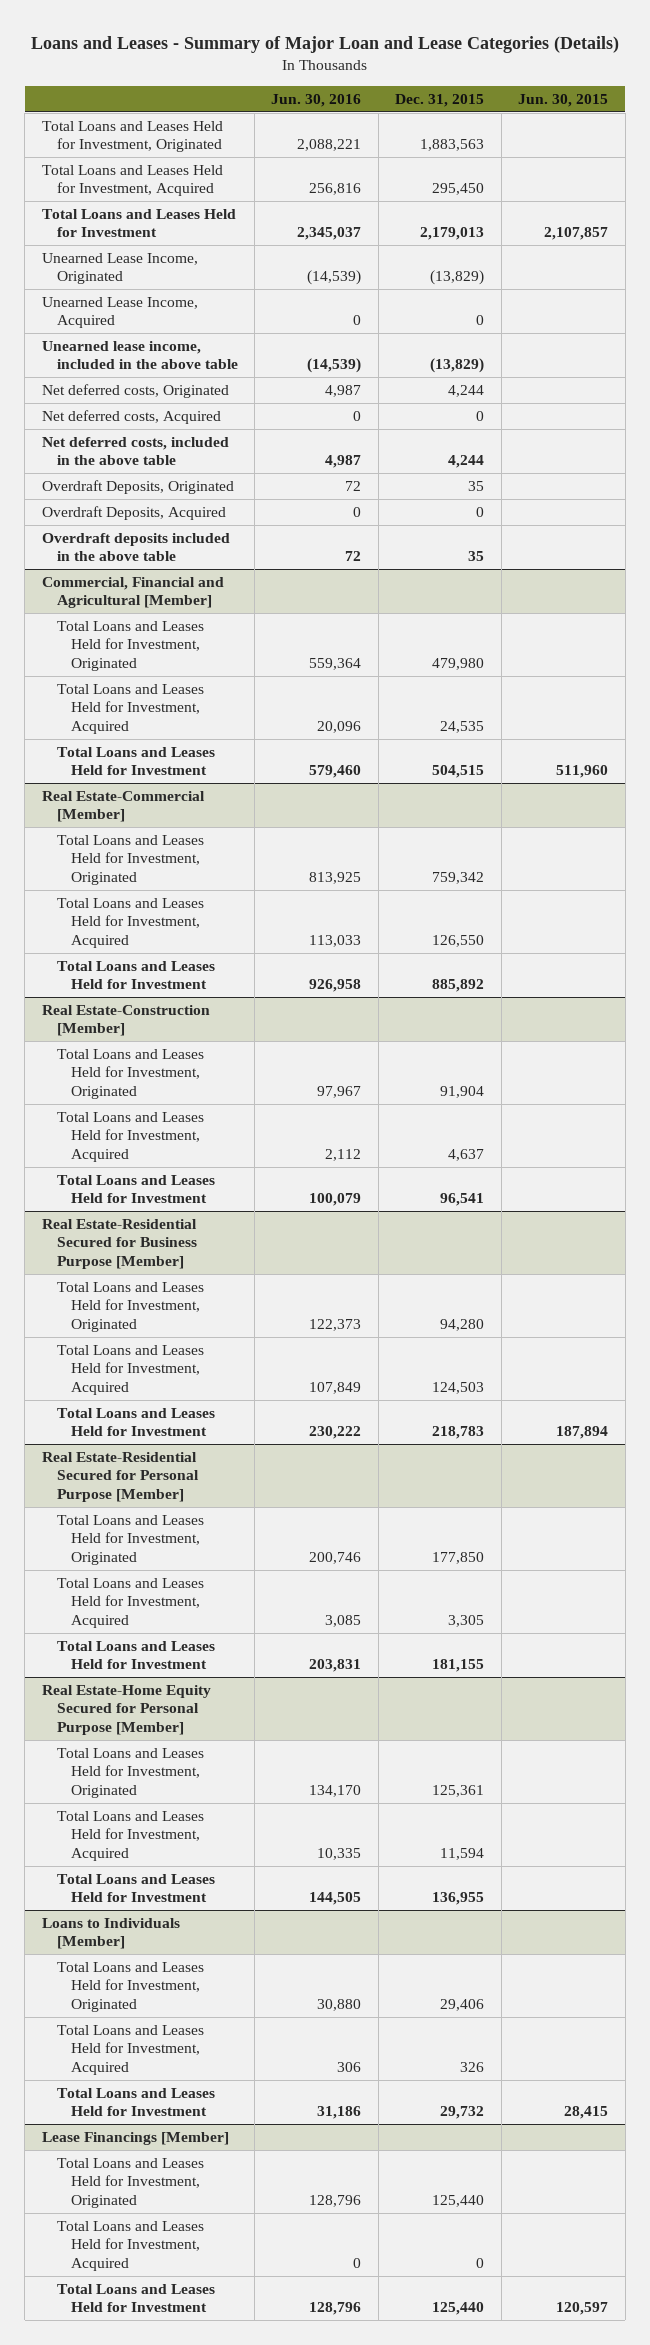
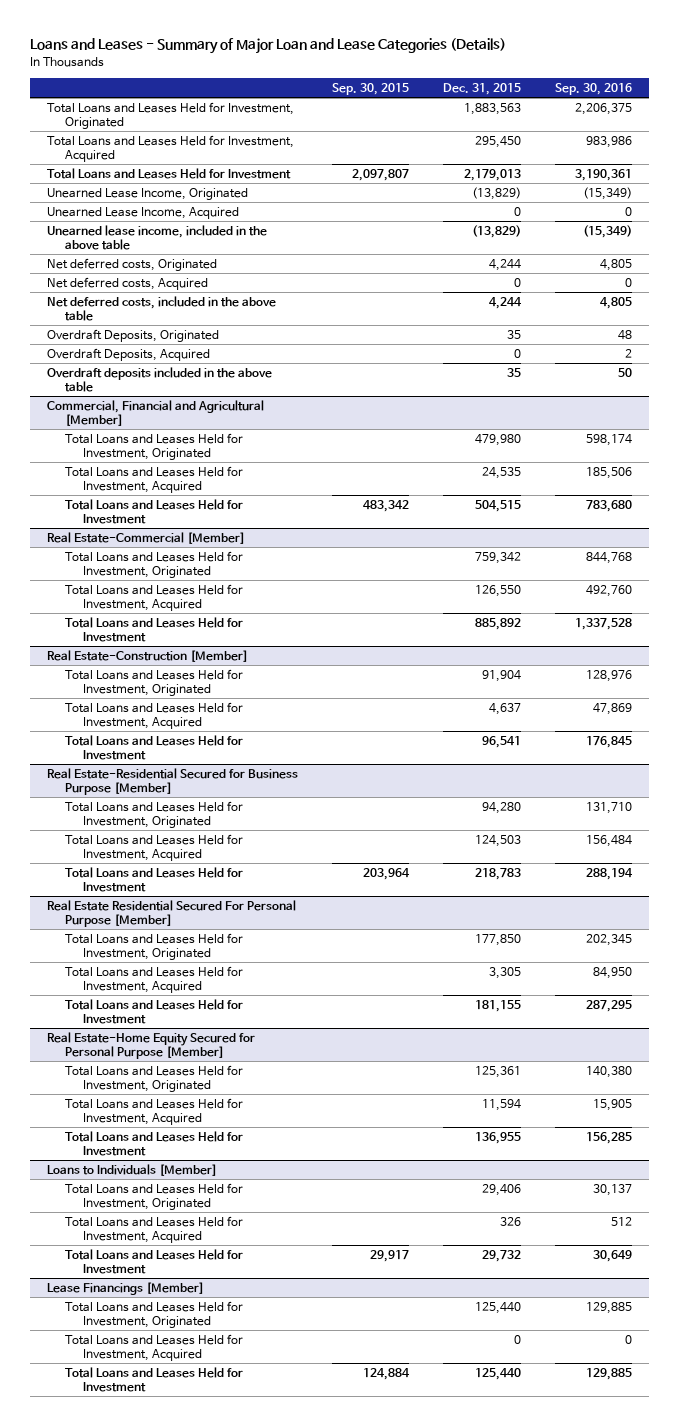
[271,93,362,107] Jun. 30, 2016 -> none
[518,93,609,107] Jun. 30, 2015 -> none
none -> [332,82,410,95] Sep. 30, 2015
none -> [555,82,633,95] Sep. 30, 2016
[41,1452,199,1502] Real Estate-Residential Secured for Personal Purpose [Member] -> [47,899,297,928] Real Estate Residential Secured For Personal Purpose [Member]

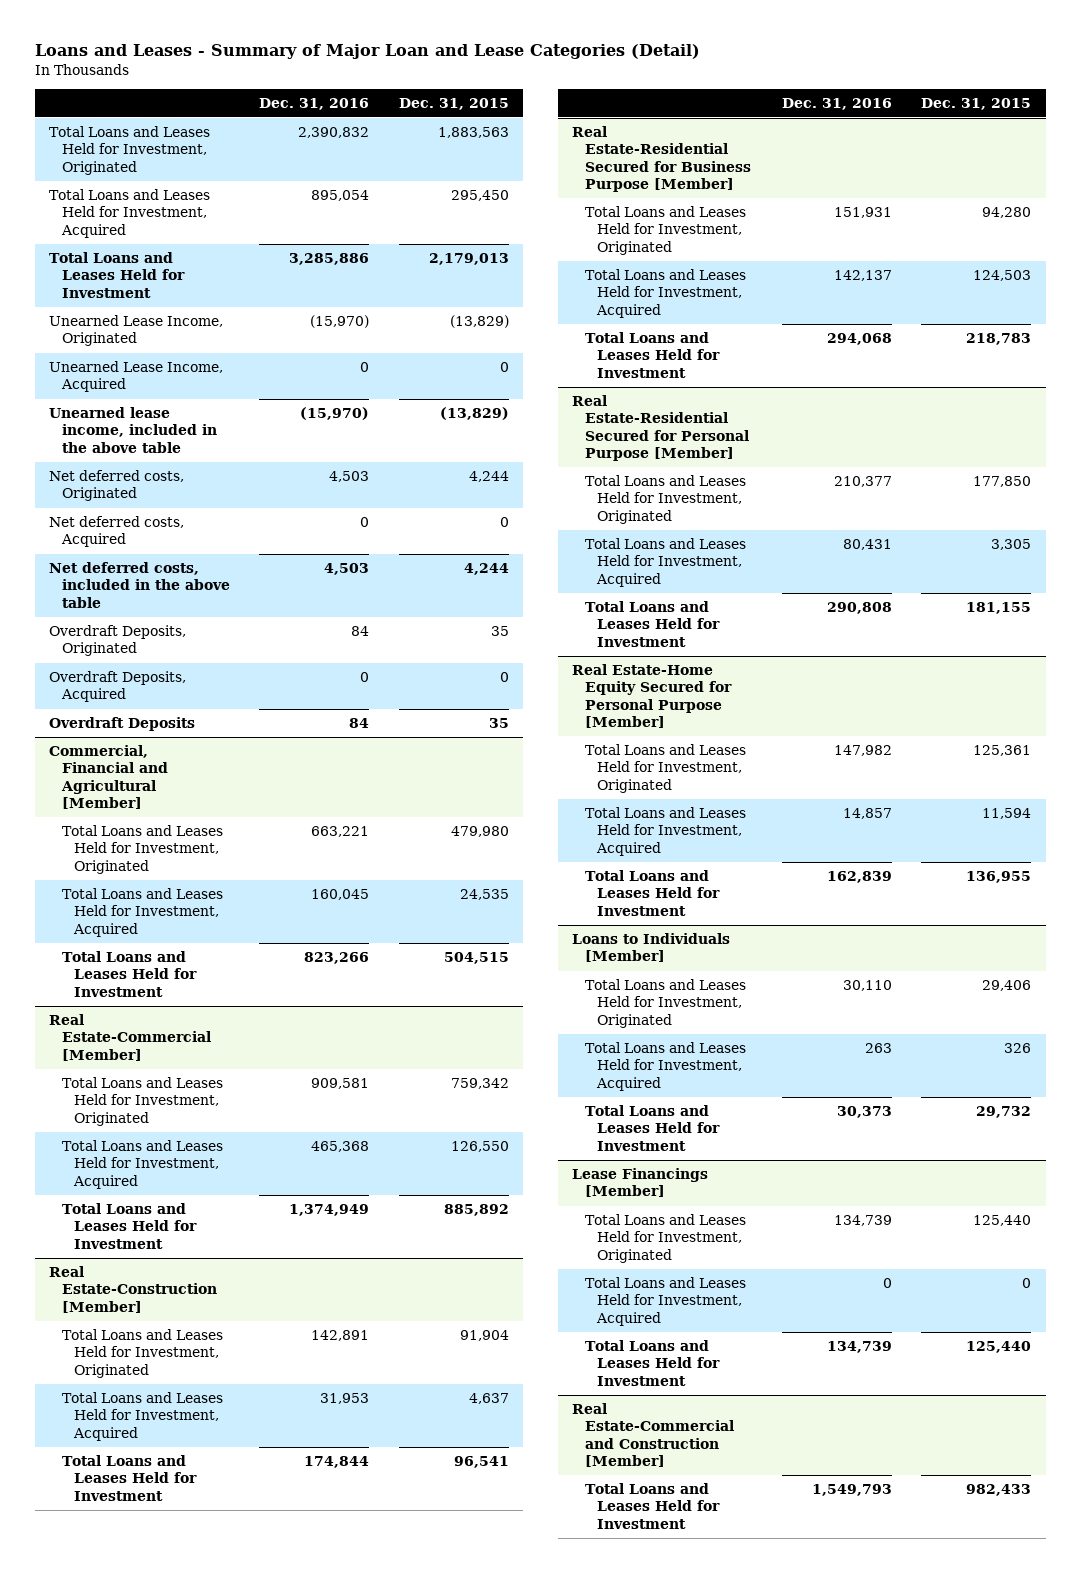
[30,38,507,55] Loans and Leases - Summary of Major Loan and Lease Categories (Details) -> [34,44,700,60] Loans and Leases - Summary of Major Loan and Lease Categories (Detail)
[332,82,410,95] Sep. 30, 2015 -> none
[555,82,633,95] Sep. 30, 2016 -> none
none -> [259,97,370,110] Dec. 31, 2016
[47,366,273,393] Overdraft deposits included in the above table -> [49,717,196,732] Overdraft Deposits
[47,899,297,928] Real Estate Residential Secured For Personal Purpose [Member] -> [572,395,749,462] Real Estate-Residential Secured for Personal Purpose [Member]
none -> [572,1403,734,1468] Real Estate-Commercial and Construction [Member]
none -> [584,1483,721,1529] Total Loans and Leases Held for Investment

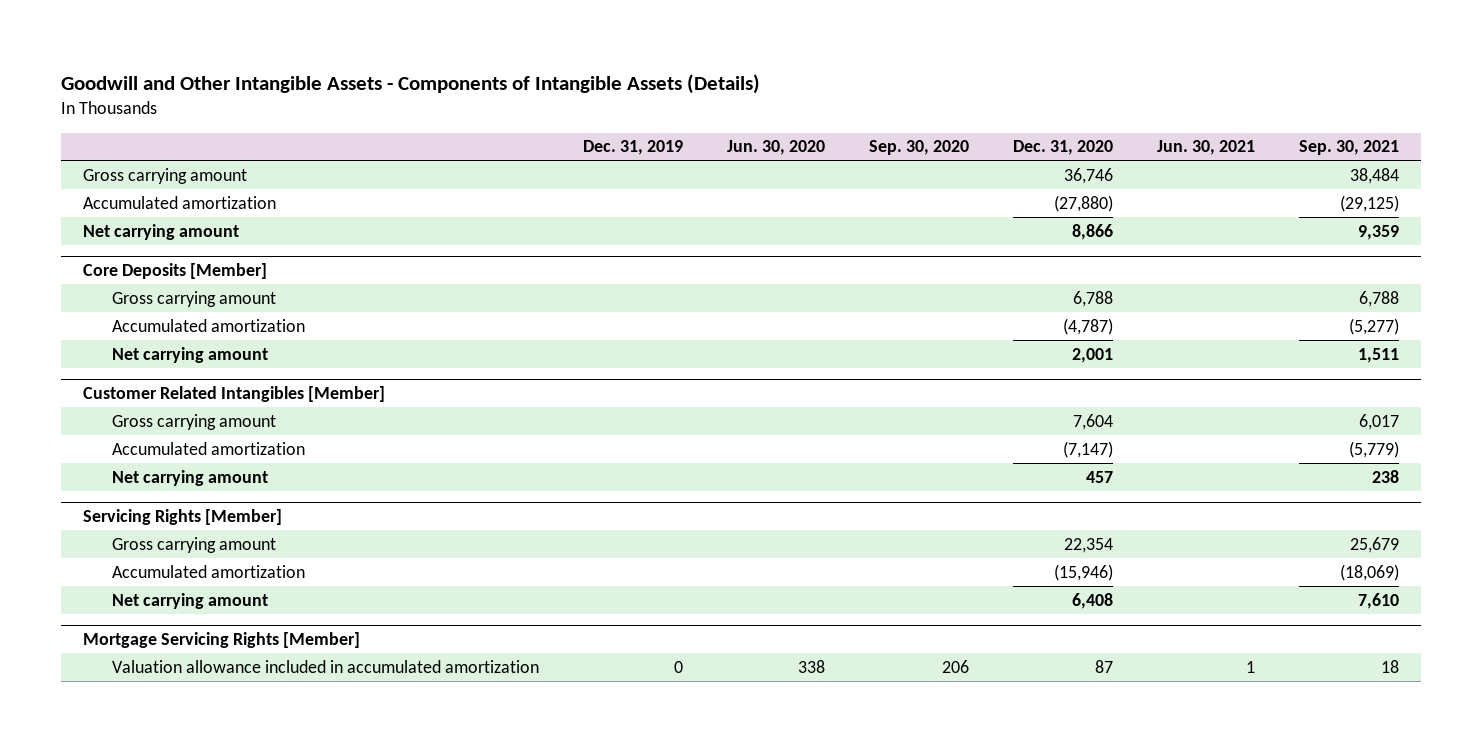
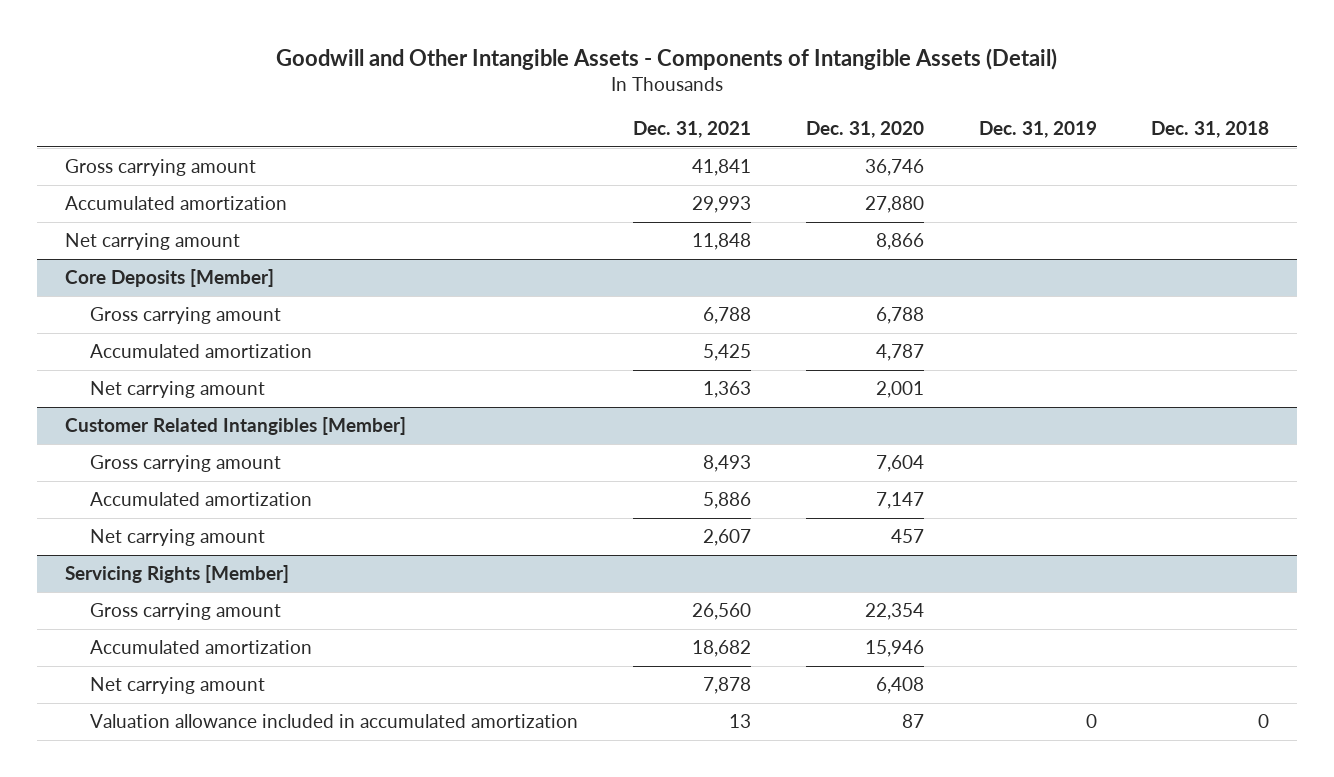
[61,73,761,94] Goodwill and Other Intangible Assets - Components of Intangible Assets (Details) -> [276,48,1058,71] Goodwill and Other Intangible Assets - Components of Intangible Assets (Detail)
[726,140,825,156] Jun. 30, 2020 -> none
[868,140,969,156] Sep. 30, 2020 -> none
[1157,140,1256,156] Jun. 30, 2021 -> none
[1299,140,1400,156] Sep. 30, 2021 -> none
none -> [632,121,751,139] Dec. 31, 2021
none -> [1151,121,1270,139] Dec. 31, 2018
[1054,194,1114,212] (27,880) -> [864,196,924,214] 27,880
[1063,317,1114,335] (4,787) -> [875,344,924,362] 4,787
[1063,440,1114,458] (7,147) -> [875,492,924,510] 7,147
[1054,563,1114,581] (15,946) -> [864,640,924,658] 15,946
[83,632,361,649] Mortgage Servicing Rights [Member] -> none

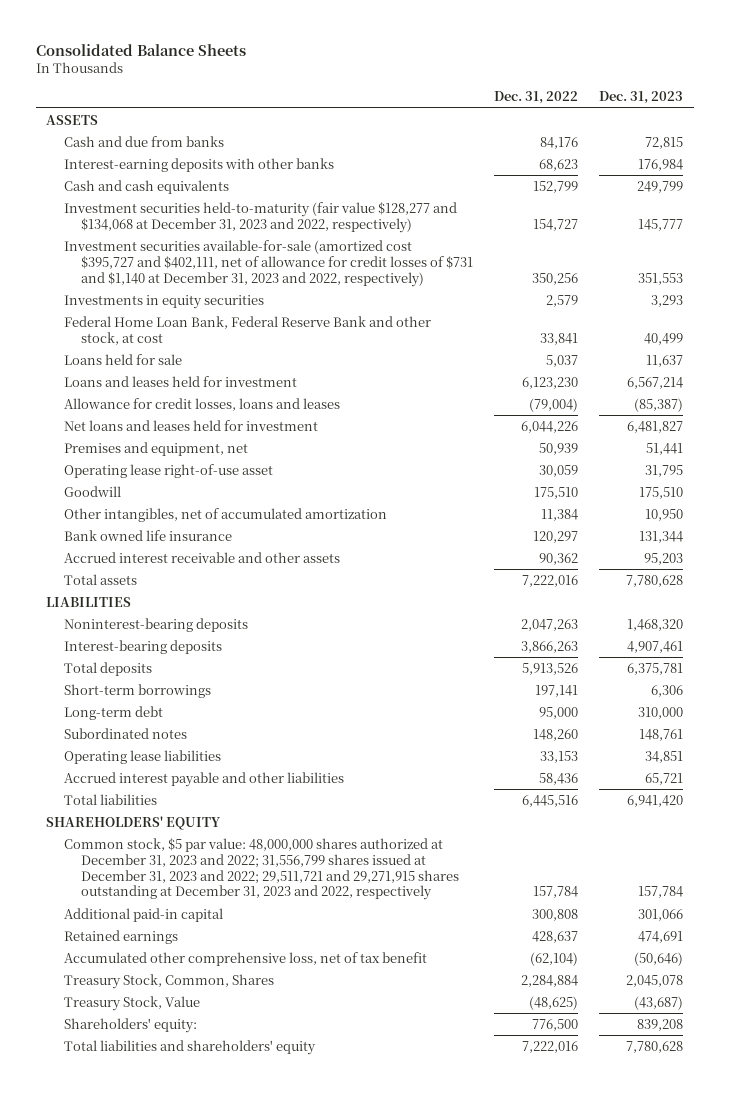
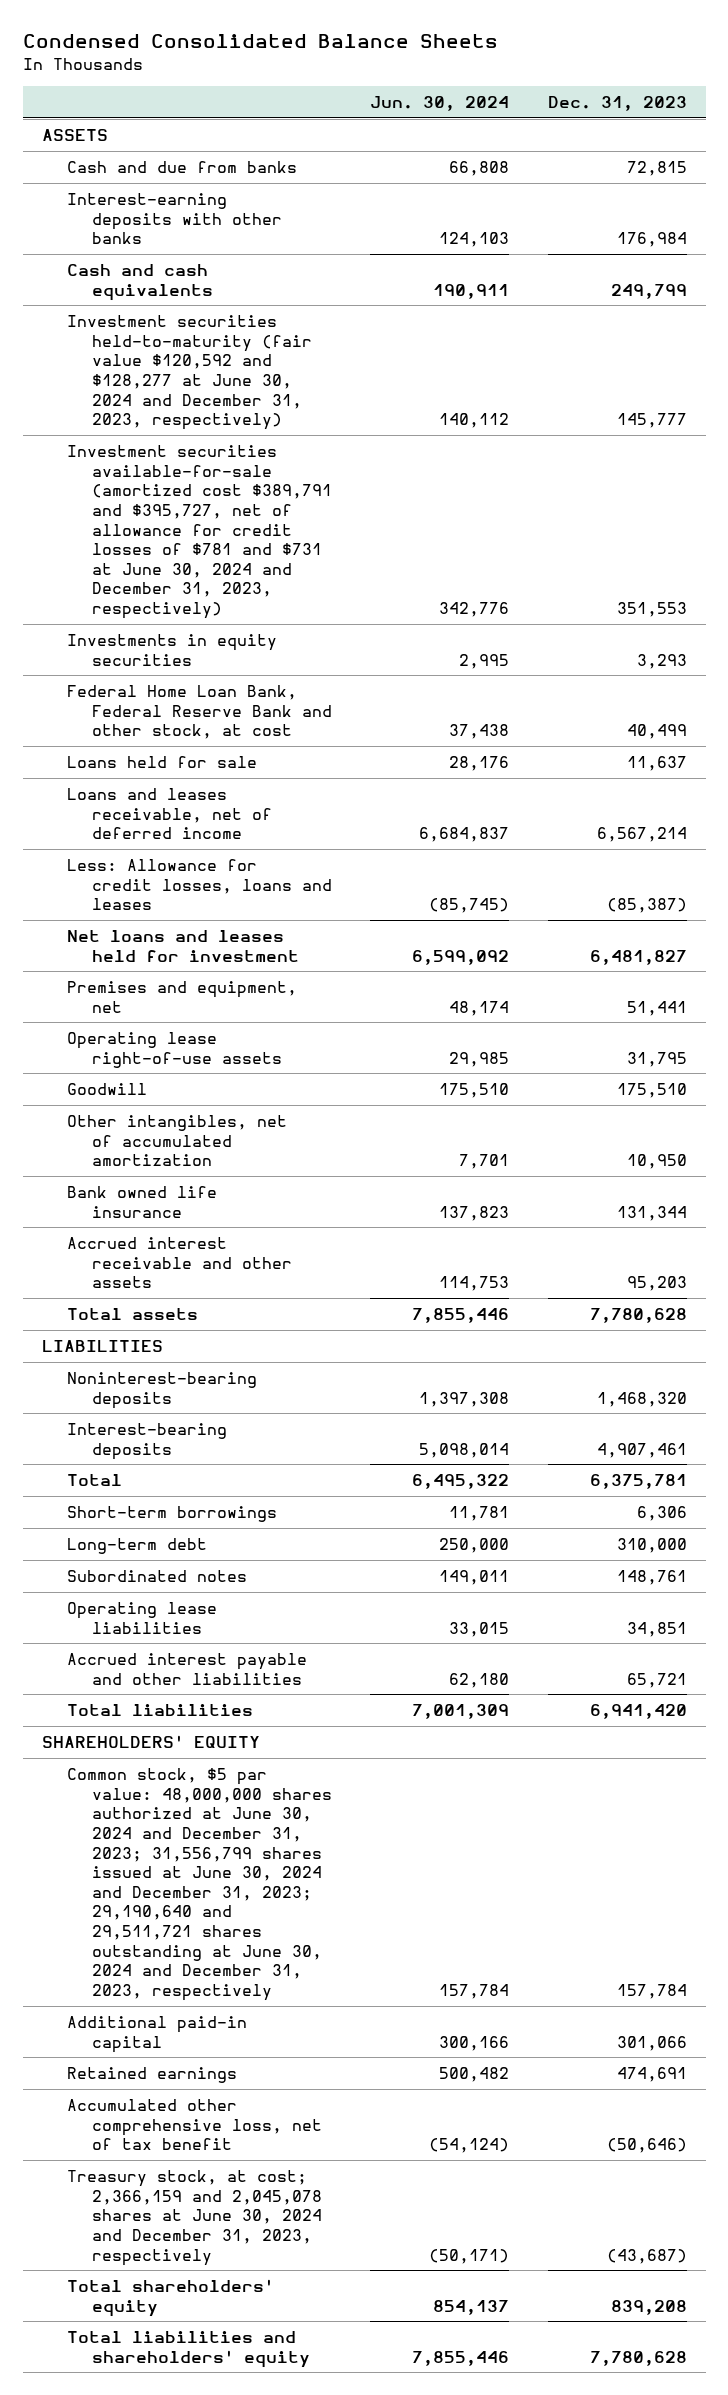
[35,43,246,56] Consolidated Balance Sheets -> [22,33,498,48] Condensed Consolidated Balance Sheets
[494,91,579,105] Dec. 31, 2022 -> none
none -> [370,96,510,112] Jun. 30, 2024
[63,201,457,233] Investment securities held-to-maturity (fair value $128,277 and $134,068 at December 31, 2023 and 2022, respectively) -> [66,315,313,431] Investment securities held-to-maturity (fair value $120,592 and $128,277 at June 30, 2024 and December 31, 2023, respectively)
[63,239,474,287] Investment securities available-for-sale (amortized cost $395,727 and $402,111, net of allowance for credit losses of $731 and $1,140 at December 31, 2023 and 2022, respectively) -> [66,445,333,619] Investment securities available-for-sale (amortized cost $389,791 and $395,727, net of allowance for credit losses of $781 and $731 at June 30, 2024 and December 31, 2023, respectively)
[63,375,297,387] Loans and leases held for investment -> [66,788,273,840] Loans and leases receivable, net of deferred income
[63,397,340,411] Allowance for credit losses, loans and leases -> [66,859,333,911] Less: Allowance for credit losses, loans and leases
[63,463,273,478] Operating lease right-of-use asset -> [66,1032,283,1068] Operating lease right-of-use assets
[63,661,152,676] Total deposits -> [66,1474,122,1487] Total
[63,837,460,901] Common stock, $5 par value: 48,000,000 shares authorized at December 31, 2023 and 2022; 31,556,799 shares issued at December 31, 2023 and 2022; 29,511,721 and 29,271,915 shares outstanding at December 31, 2023 and 2022, respectively -> [66,1768,333,2001] Common stock, $5 par value: 48,000,000 shares authorized at June 30, 2024 and December 31, 2023; 31,556,799 shares issued at June 30, 2024 and December 31, 2023; 29,190,640 and 29,511,721 shares outstanding at June 30, 2024 and December 31, 2023, respectively
[63,973,274,989] Treasury Stock, Common, Shares -> none
[63,995,200,1011] Treasury Stock, Value -> [66,2170,323,2266] Treasury stock, at cost; 2,366,159 and 2,045,078 shares at June 30, 2024 and December 31, 2023, respectively
[63,1017,197,1033] Shareholders' equity: -> [66,2279,274,2317] Total shareholders' equity

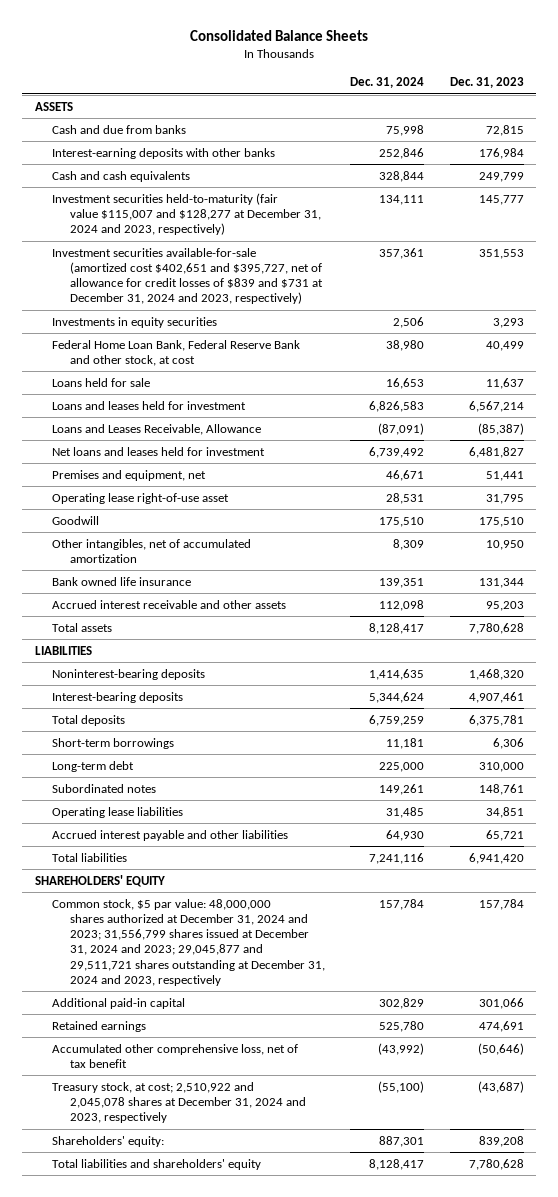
[22,33,498,48] Condensed Consolidated Balance Sheets -> [190,30,369,42] Consolidated Balance Sheets
[370,96,510,112] Jun. 30, 2024 -> none
none -> [350,77,425,89] Dec. 31, 2024
[66,315,313,431] Investment securities held-to-maturity (fair value $120,592 and $128,277 at June 30, 2024 and December 31, 2023, respectively) -> [52,192,321,236] Investment securities held-to-maturity (fair value $115,007 and $128,277 at December 31, 2024 and 2023, respectively)
[66,445,333,619] Investment securities available-for-sale (amortized cost $389,791 and $395,727, net of allowance for credit losses of $781 and $731 at June 30, 2024 and December 31, 2023, respectively) -> [52,247,323,305] Investment securities available-for-sale (amortized cost $402,651 and $395,727, net of allowance for credit losses of $839 and $731 at December 31, 2024 and 2023, respectively)
[66,788,273,840] Loans and leases receivable, net of deferred income -> [52,400,247,410] Loans and leases held for investment
[66,859,333,911] Less: Allowance for credit losses, loans and leases -> [52,423,262,435] Loans and Leases Receivable, Allowance
[66,1032,283,1068] Operating lease right-of-use assets -> [52,492,230,504] Operating lease right-of-use asset
[66,1474,122,1487] Total -> [52,714,126,726] Total deposits
[66,1768,333,2001] Common stock, $5 par value: 48,000,000 shares authorized at June 30, 2024 and December 31, 2023; 31,556,799 shares issued at June 30, 2024 and December 31, 2023; 29,190,640 and 29,511,721 shares outstanding at June 30, 2024 and December 31, 2023, respectively -> [52,898,325,986] Common stock, $5 par value: 48,000,000 shares authorized at December 31, 2024 and 2023; 31,556,799 shares issued at December 31, 2024 and 2023; 29,045,877 and 29,511,721 shares outstanding at December 31, 2024 and 2023, respectively
[66,2170,323,2266] Treasury stock, at cost; 2,366,159 and 2,045,078 shares at June 30, 2024 and December 31, 2023, respectively -> [52,1081,306,1124] Treasury stock, at cost; 2,510,922 and 2,045,078 shares at December 31, 2024 and 2023, respectively
[66,2279,274,2317] Total shareholders' equity -> [52,1135,165,1147] Shareholders' equity:

